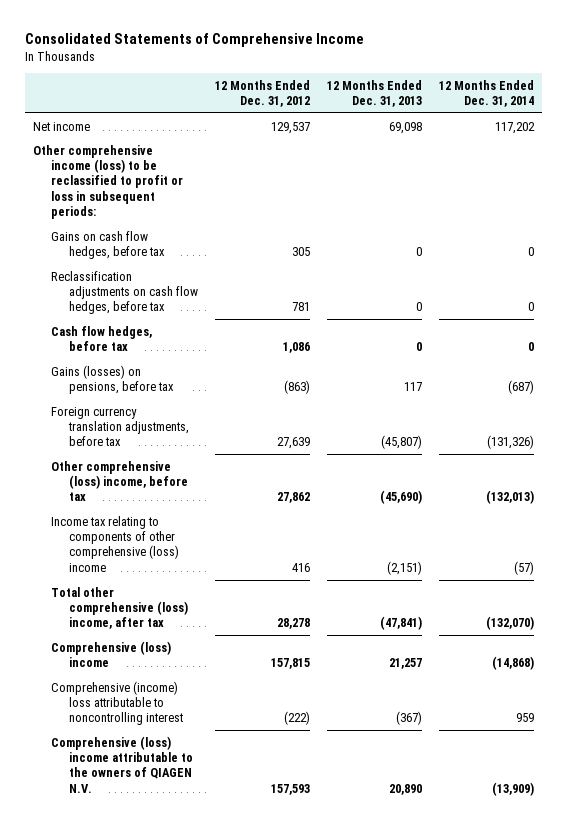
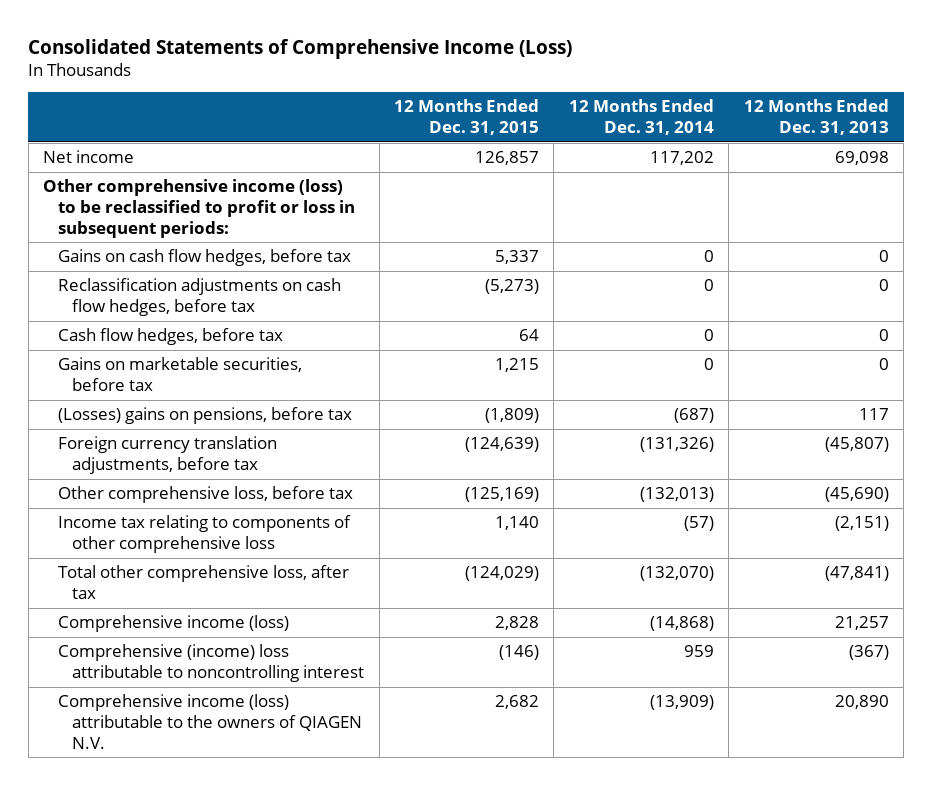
[24,33,364,48] Consolidated Statements of Comprehensive Income -> [28,38,573,59] Consolidated Statements of Comprehensive Income (Loss)
[215,79,311,108] 12 Months Ended Dec. 31, 2012 -> none
none -> [394,99,540,136] 12 Months Ended Dec. 31, 2015
none -> [57,357,302,392] Gains on marketable securities, before tax
[51,364,175,395] Gains (losses) on pensions, before tax -> [57,407,352,425] (Losses) gains on pensions, before tax
[51,460,189,502] Other comprehensive (loss) income, before tax -> [57,486,353,504] Other comprehensive loss, before tax
[51,515,180,572] Income tax relating to components of other comprehensive (loss) income -> [57,515,351,554] Income tax relating to components of other comprehensive loss
[51,586,189,630] Total other comprehensive (loss) income, after tax -> [57,565,349,600] Total other comprehensive loss, after tax
[51,640,172,668] Comprehensive (loss) income -> [57,615,289,633] Comprehensive income (loss)
[51,735,194,793] Comprehensive (loss) income attributable to the owners of QIAGEN N.V. -> [57,694,363,749] Comprehensive income (loss) attributable to the owners of QIAGEN N.V.

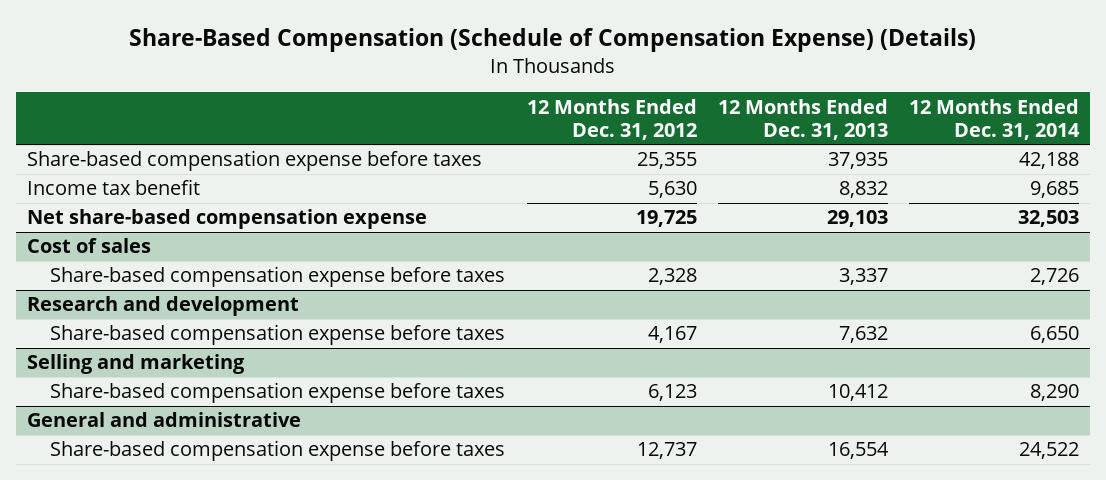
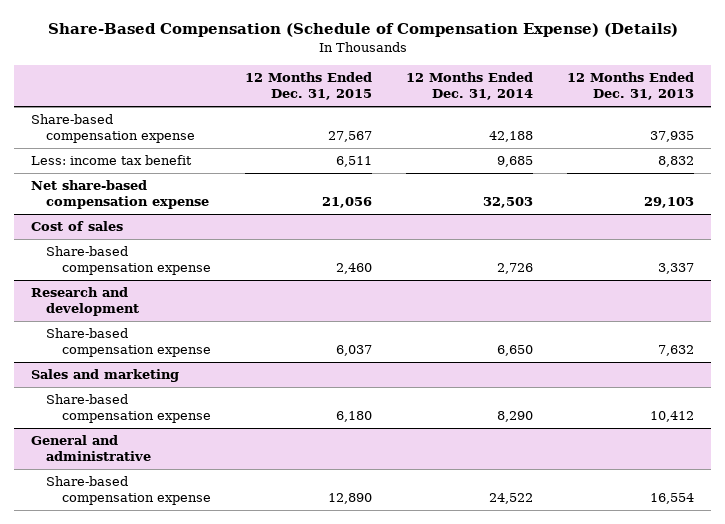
[526,98,697,140] 12 Months Ended Dec. 31, 2012 -> none
none -> [244,72,372,101] 12 Months Ended Dec. 31, 2015
[26,150,482,172] Share-based compensation expense before taxes -> [31,114,196,144] Share-based compensation expense
[26,179,200,196] Income tax benefit -> [31,155,193,166] Less: income tax benefit
[50,266,506,288] Share-based compensation expense before taxes -> [46,246,211,276] Share-based compensation expense
[50,324,506,346] Share-based compensation expense before taxes -> [46,328,211,358] Share-based compensation expense
[26,354,245,375] Selling and marketing -> [31,369,180,383] Sales and marketing
[50,382,506,404] Share-based compensation expense before taxes -> [46,394,211,424] Share-based compensation expense
[50,440,506,462] Share-based compensation expense before taxes -> [46,476,211,506] Share-based compensation expense

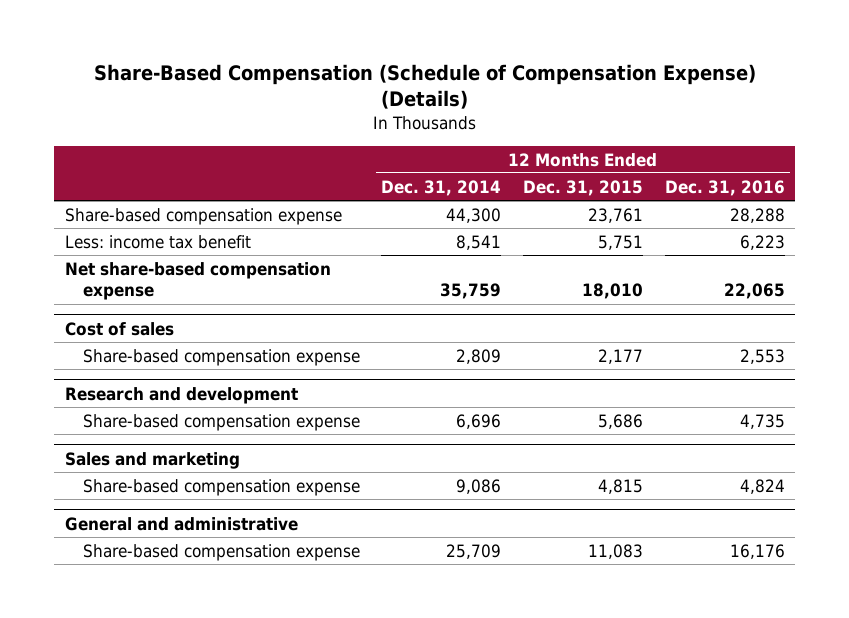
[567,72,695,101] 12 Months Ended Dec. 31, 2013 -> none
none -> [664,179,785,196] Dec. 31, 2016
[327,131,372,143] 27,567 -> [587,207,643,223] 23,761
[488,131,533,143] 42,188 -> [446,207,502,223] 44,300
[335,156,372,168] 6,511 -> [597,234,643,250] 5,751
[496,156,533,168] 9,685 -> [456,234,502,250] 8,541
[321,197,372,209] 21,056 -> [581,283,643,300] 18,010
[482,197,533,209] 32,503 -> [440,283,502,300] 35,759
[335,263,372,275] 2,460 -> [597,348,643,364] 2,177
[496,263,533,275] 2,726 -> [456,348,502,364] 2,809
[335,345,372,357] 6,037 -> [597,413,643,429] 5,686
[496,345,533,357] 6,650 -> [456,413,502,429] 6,696
[335,411,372,423] 6,180 -> [597,478,643,494] 4,815
[496,411,533,423] 8,290 -> [456,478,502,494] 9,086
[327,493,372,505] 12,890 -> [587,543,643,559] 11,083
[488,493,533,505] 24,522 -> [446,543,502,559] 25,709

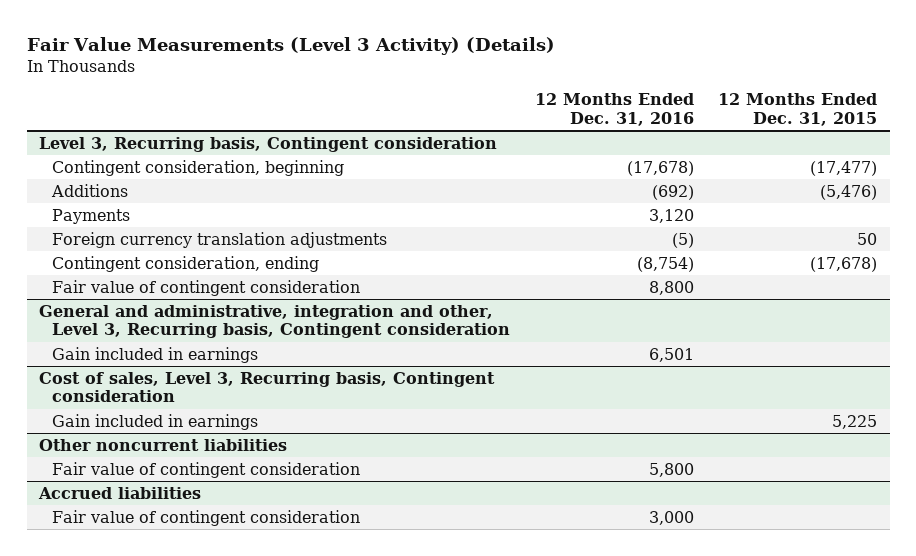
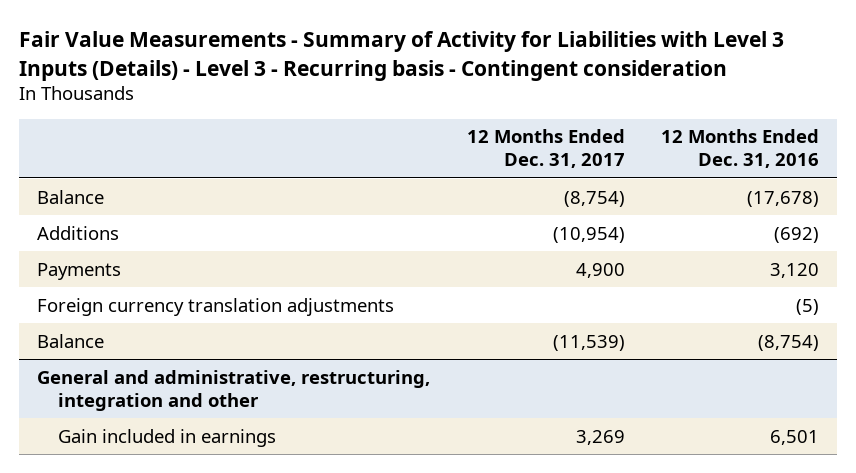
[26,37,555,56] Fair Value Measurements (Level 3 Activity) (Details) -> [18,31,784,81] Fair Value Measurements - Summary of Activity for Liabilities with Level 3 Inputs (Details) - Level 3 - Recurring basis - Contingent consideration
[718,93,878,127] 12 Months Ended Dec. 31, 2015 -> none
none -> [466,129,625,169] 12 Months Ended Dec. 31, 2017
[39,136,498,152] Level 3, Recurring basis, Contingent consideration -> none
[52,159,345,176] Contingent consideration, beginning -> [37,189,105,204] Balance
[52,279,361,296] Fair value of contingent consideration -> none
[39,304,511,339] General and administrative, integration and other, Level 3, Recurring basis, Contingent consideration -> none
[52,255,320,272] Contingent consideration, ending -> [37,333,105,348] Balance
none -> [37,369,431,411] General and administrative, restructuring, integration and other
[39,371,496,403] Cost of sales, Level 3, Recurring basis, Contingent consideration -> none
[52,413,259,430] Gain included in earnings -> none
[39,438,288,451] Other noncurrent liabilities -> none
[52,461,361,478] Fair value of contingent consideration -> none
[38,486,202,499] Accrued liabilities -> none
[52,509,361,526] Fair value of contingent consideration -> none

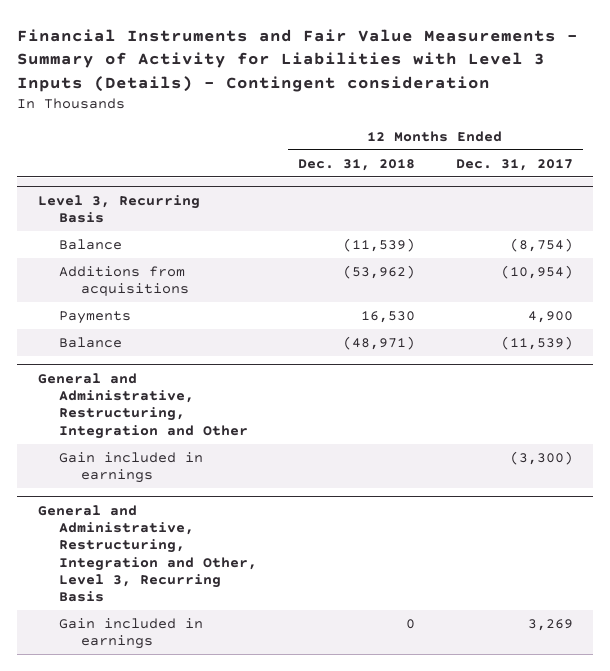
[18,31,784,81] Fair Value Measurements - Summary of Activity for Liabilities with Level 3 Inputs (Details) - Level 3 - Recurring basis - Contingent consideration -> [17,28,579,92] Financial Instruments and Fair Value Measurements - Summary of Activity for Liabilities with Level 3 Inputs (Details) - Contingent consideration
[661,129,820,169] 12 Months Ended Dec. 31, 2016 -> none
none -> [297,158,415,171] Dec. 31, 2018
none -> [37,194,200,223] Level 3, Recurring Basis
[37,225,120,240] Additions -> [59,265,189,297] Additions from acquisitions
[37,297,395,316] Foreign currency translation adjustments -> none
[37,369,431,411] General and administrative, restructuring, integration and other -> [37,372,249,439] General and Administrative, Restructuring, Integration and Other
none -> [59,451,204,484] Gain included in earnings
none -> [37,504,258,603] General and Administrative, Restructuring, Integration and Other, Level 3, Recurring Basis

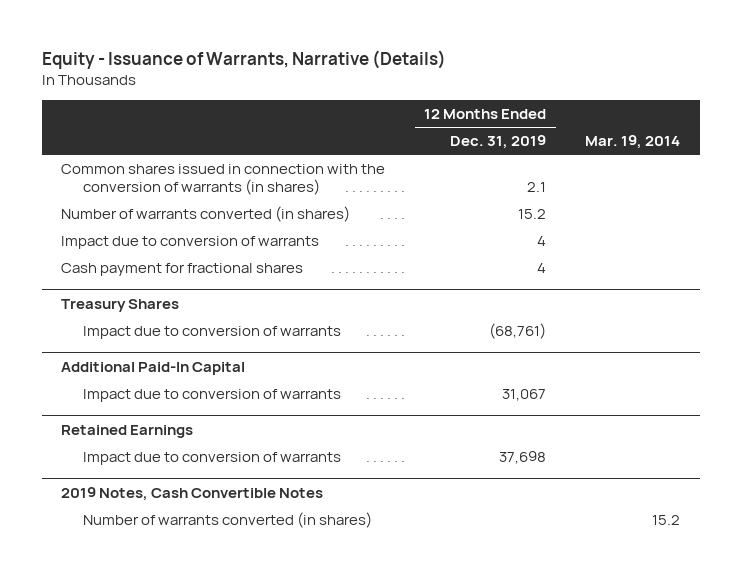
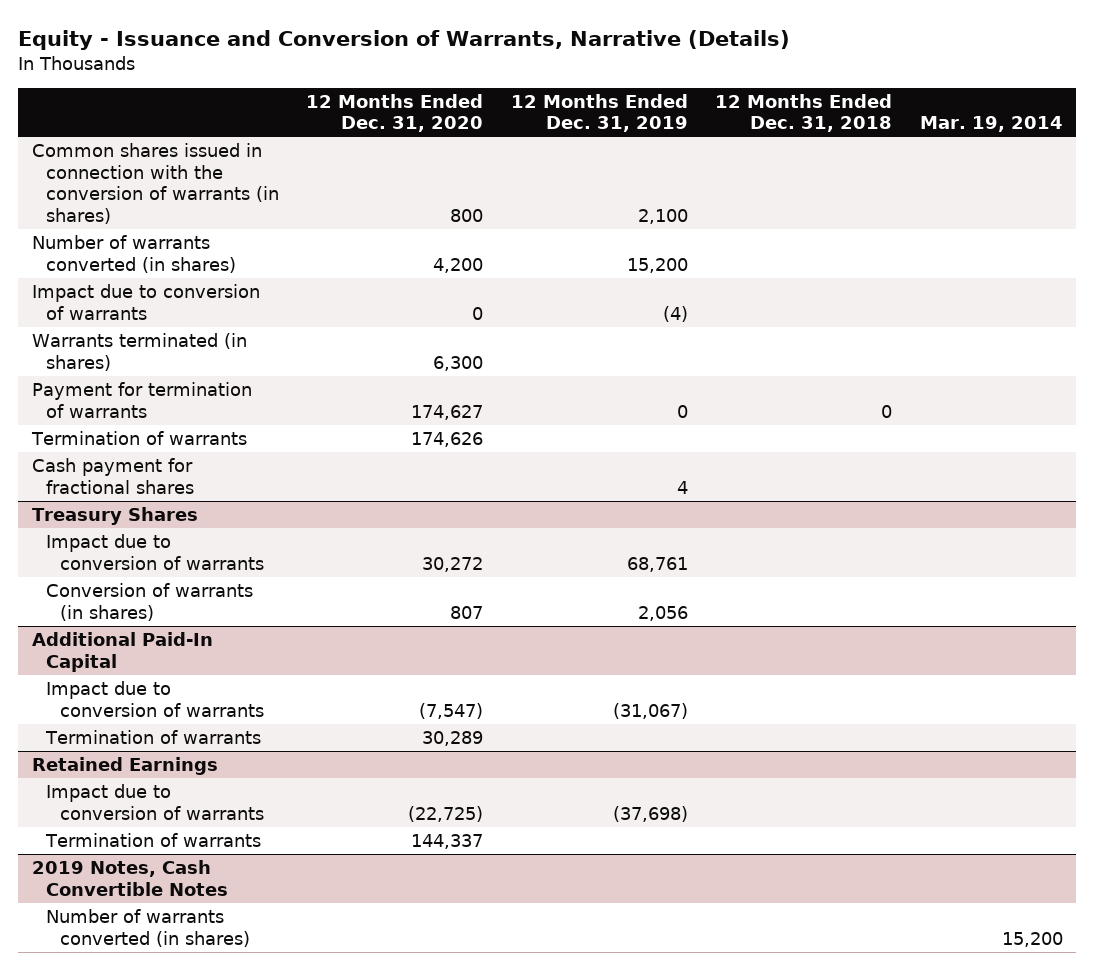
[41,50,446,70] Equity - Issuance of Warrants, Narrative (Details) -> [18,29,791,50] Equity - Issuance and Conversion of Warrants, Narrative (Details)
none -> [306,93,484,133] 12 Months Ended Dec. 31, 2020
none -> [715,93,893,133] 12 Months Ended Dec. 31, 2018
[527,181,547,192] 2.1 -> [637,208,688,224] 2,100
[518,208,547,219] 15.2 -> [626,257,688,273] 15,200
[537,235,547,246] 4 -> [662,305,688,322] (4)
none -> [31,333,247,371] Warrants terminated (in shares)
none -> [31,382,252,418] Payment for termination of warrants
none -> [30,431,247,446] Termination of warrants
[489,322,547,339] (68,761) -> [626,556,688,572] 68,761
none -> [45,583,253,621] Conversion of warrants (in shares)
[502,388,547,401] 31,067 -> [612,702,688,719] (31,067)
none -> [44,730,261,745] Termination of warrants
[499,450,547,464] 37,698 -> [612,805,688,822] (37,698)
none -> [44,833,261,848] Termination of warrants
[652,514,681,525] 15.2 -> [1001,931,1063,947] 15,200

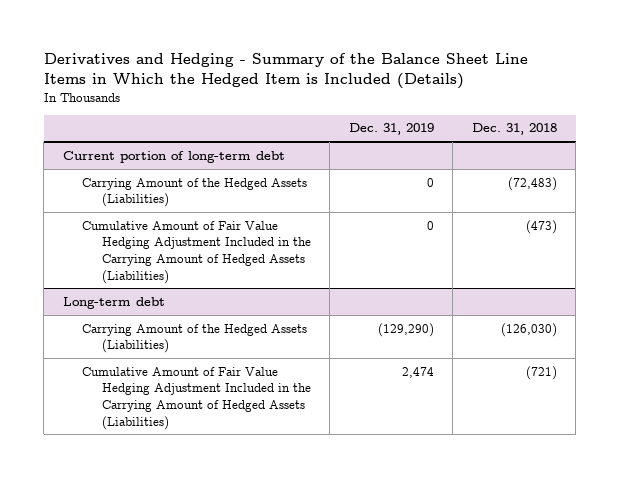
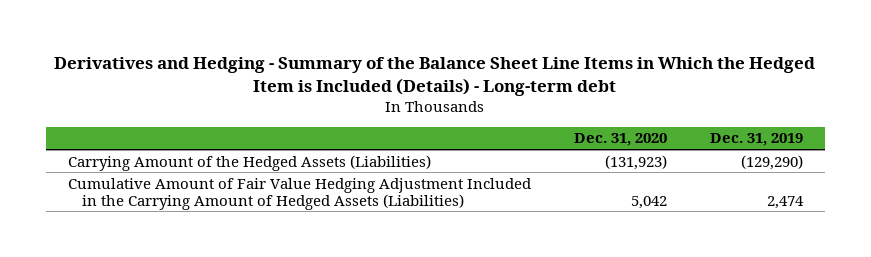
[43,53,528,90] Derivatives and Hedging - Summary of the Balance Sheet Line Items in Which the Hedged Item is Included (Details) -> [54,57,816,97] Derivatives and Hedging - Summary of the Balance Sheet Line Items in Which the Hedged Item is Included (Details) - Long-term debt
[471,123,557,136] Dec. 31, 2018 -> none
none -> [573,133,667,147] Dec. 31, 2020
[62,150,285,163] Current portion of long-term debt -> none
[82,177,308,208] Carrying Amount of the Hedged Assets (Liabilities) -> none
[82,220,312,284] Cumulative Amount of Fair Value Hedging Adjustment Included in the Carrying Amount of Hedged Assets (Liabilities) -> none
[62,296,165,309] Long-term debt -> none

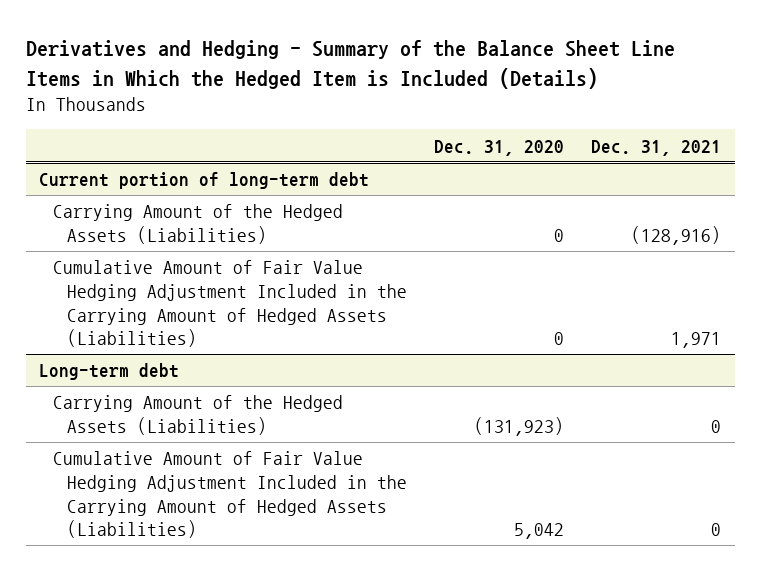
[54,57,816,97] Derivatives and Hedging - Summary of the Balance Sheet Line Items in Which the Hedged Item is Included (Details) - Long-term debt -> [25,40,675,89] Derivatives and Hedging - Summary of the Balance Sheet Line Items in Which the Hedged Item is Included (Details)
[710,133,804,147] Dec. 31, 2019 -> none
none -> [591,139,722,156] Dec. 31, 2021
none -> [39,172,370,190] Current portion of long-term debt
none -> [53,204,344,244] Carrying Amount of the Hedged Assets (Liabilities)
none -> [53,260,408,348] Cumulative Amount of Fair Value Hedging Adjustment Included in the Carrying Amount of Hedged Assets (Liabilities)
none -> [39,363,180,381] Long-term debt

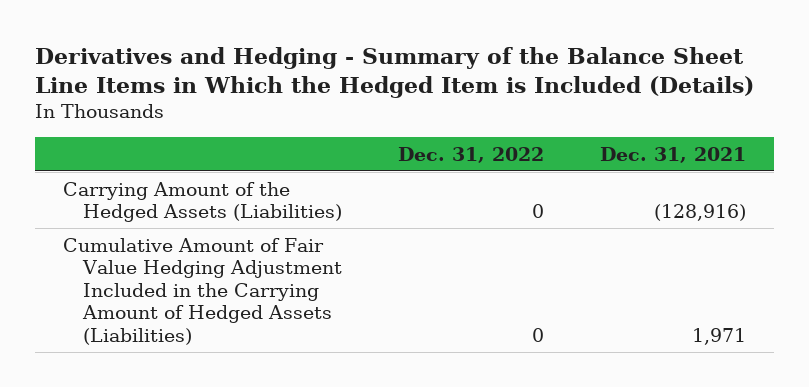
[434,139,565,156] Dec. 31, 2020 -> none
none -> [398,146,545,163] Dec. 31, 2022
[39,172,370,190] Current portion of long-term debt -> none
[39,363,180,381] Long-term debt -> none
[53,395,344,435] Carrying Amount of the Hedged Assets (Liabilities) -> none
[53,451,408,539] Cumulative Amount of Fair Value Hedging Adjustment Included in the Carrying Amount of Hedged Assets (Liabilities) -> none

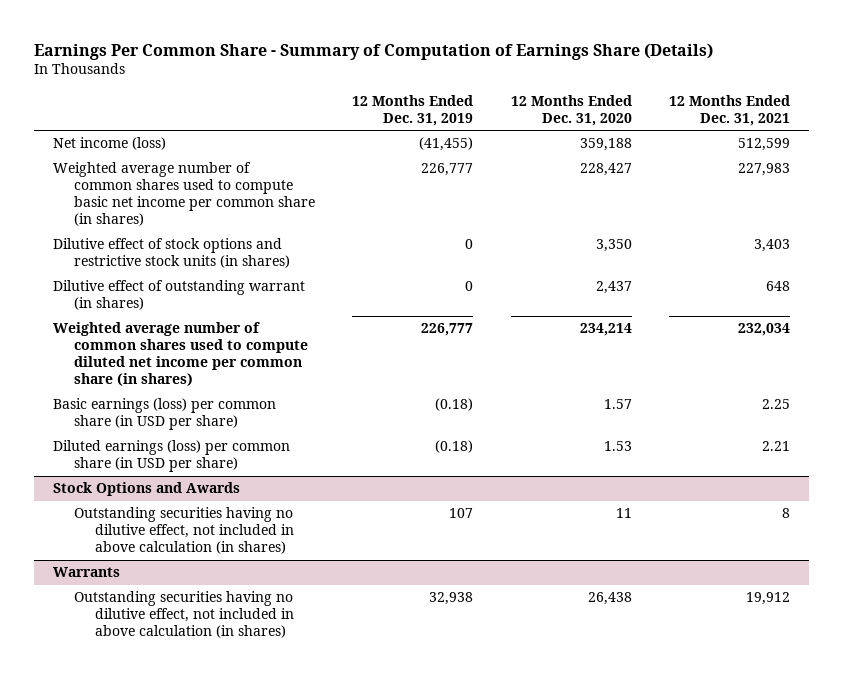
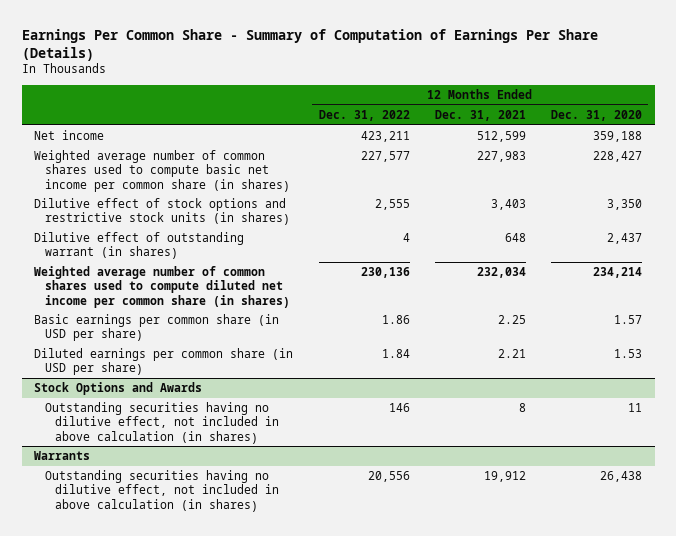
[33,42,713,60] Earnings Per Common Share - Summary of Computation of Earnings Share (Details) -> [21,28,598,61] Earnings Per Common Share - Summary of Computation of Earnings Per Share (Details)
[352,94,474,126] 12 Months Ended Dec. 31, 2019 -> none
none -> [318,110,410,122] Dec. 31, 2022
[52,137,166,151] Net income (loss) -> [34,130,105,141] Net income
[52,398,276,431] Basic earnings (loss) per common share (in USD per share) -> [34,314,280,342] Basic earnings per common share (in USD per share)
[52,440,290,473] Diluted earnings (loss) per common share (in USD per share) -> [34,348,294,376] Diluted earnings per common share (in USD per share)

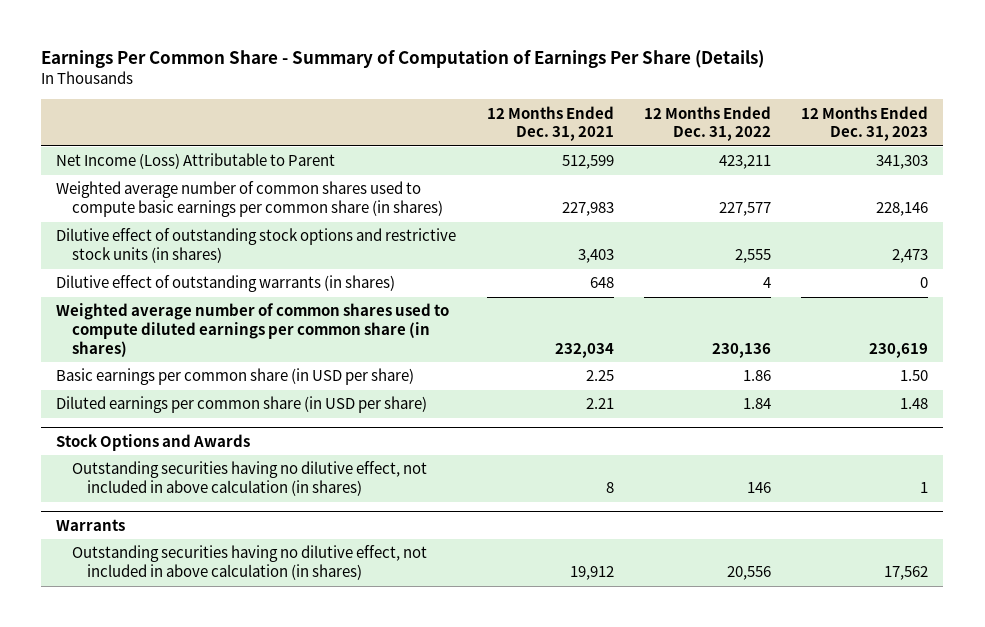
[550,110,642,122] Dec. 31, 2020 -> none
none -> [801,105,929,142] 12 Months Ended Dec. 31, 2023
[34,130,105,141] Net income -> [56,153,336,170] Net Income (Loss) Attributable to Parent
[34,150,290,192] Weighted average number of common shares used to compute basic net income per common share (in shares) -> [56,181,443,218] Weighted average number of common shares used to compute basic earnings per common share (in shares)
[34,198,290,226] Dilutive effect of stock options and restrictive stock units (in shares) -> [56,228,457,264] Dilutive effect of outstanding stock options and restrictive stock units (in shares)
[34,232,245,260] Dilutive effect of outstanding warrant (in shares) -> [56,275,396,293] Dilutive effect of outstanding warrants (in shares)
[34,266,290,308] Weighted average number of common shares used to compute diluted net income per common share (in shares) -> [56,303,450,357] Weighted average number of common shares used to compute diluted earnings per common share (in shares)

